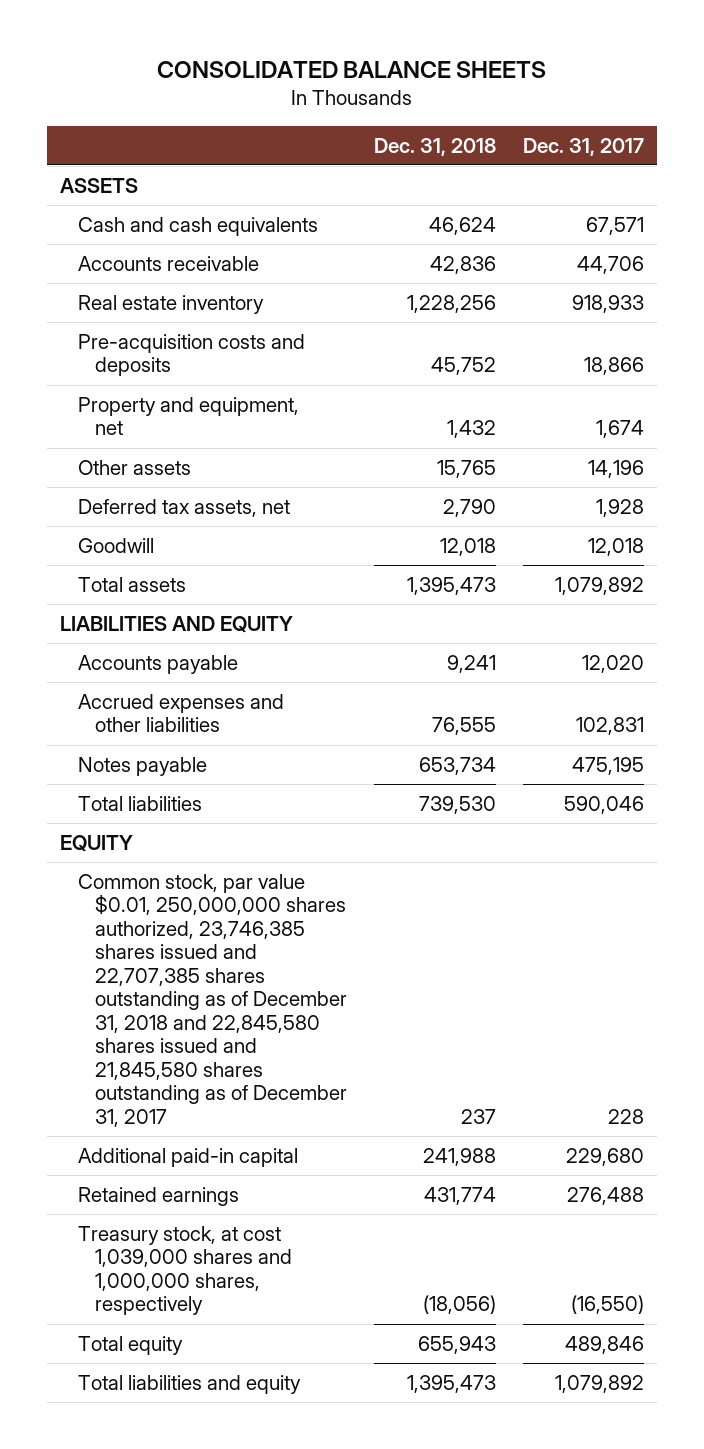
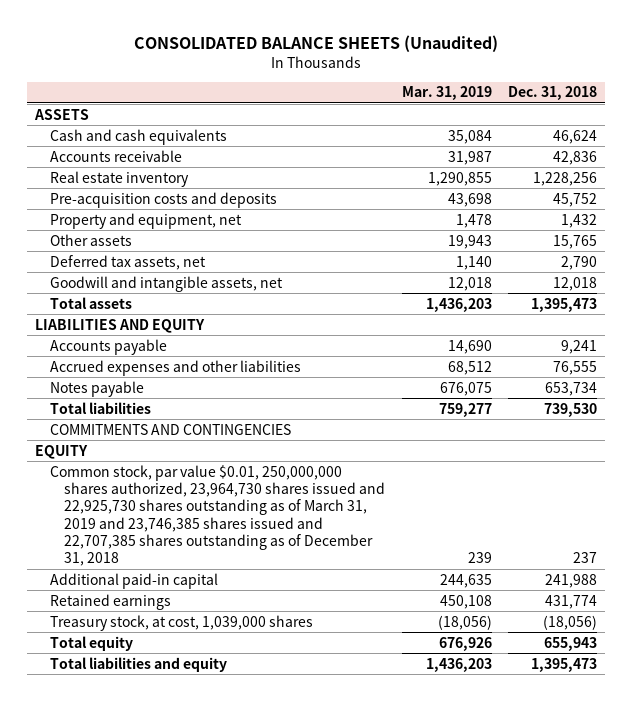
[157,61,547,79] CONSOLIDATED BALANCE SHEETS -> [134,34,499,52] CONSOLIDATED BALANCE SHEETS (Unaudited)
[522,137,644,156] Dec. 31, 2017 -> none
none -> [401,86,492,101] Mar. 31, 2019
[77,537,154,553] Goodwill -> [49,275,283,292] Goodwill and intangible assets, net
none -> [49,423,291,435] COMMITMENTS AND CONTINGENCIES
[77,873,348,1127] Common stock, par value $0.01, 250,000,000 shares authorized, 23,746,385 shares issued and 22,707,385 shares outstanding as of December 31, 2018 and 22,845,580 shares issued and 21,845,580 shares outstanding as of December 31, 2017 -> [49,464,386,567] Common stock, par value $0.01, 250,000,000 shares authorized, 23,964,730 shares issued and 22,925,730 shares outstanding as of March 31, 2019 and 23,746,385 shares issued and 22,707,385 shares outstanding as of December 31, 2018
[77,1225,293,1316] Treasury stock, at cost 1,039,000 shares and 1,000,000 shares, respectively -> [49,614,313,631] Treasury stock, at cost, 1,039,000 shares

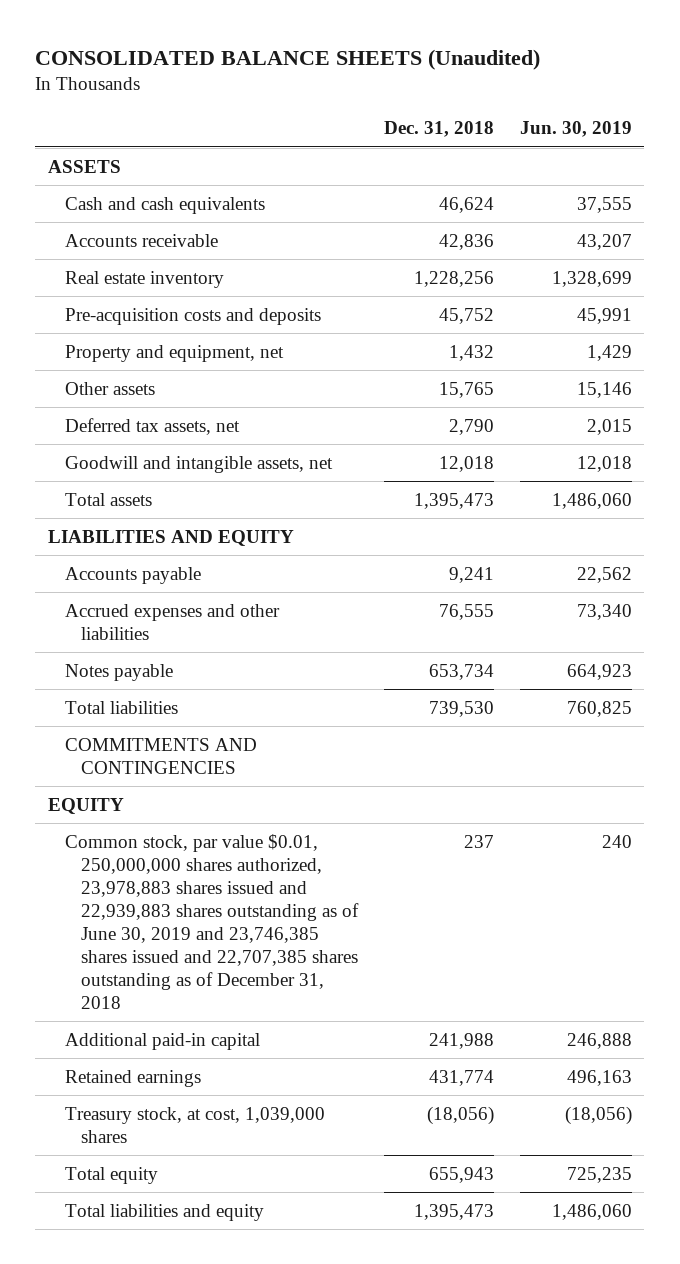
[401,86,492,101] Mar. 31, 2019 -> none
none -> [519,121,632,138] Jun. 30, 2019
[49,464,386,567] Common stock, par value $0.01, 250,000,000 shares authorized, 23,964,730 shares issued and 22,925,730 shares outstanding as of March 31, 2019 and 23,746,385 shares issued and 22,707,385 shares outstanding as of December 31, 2018 -> [64,833,360,1009] Common stock, par value $0.01, 250,000,000 shares authorized, 23,978,883 shares issued and 22,939,883 shares outstanding as of June 30, 2019 and 23,746,385 shares issued and 22,707,385 shares outstanding as of December 31, 2018

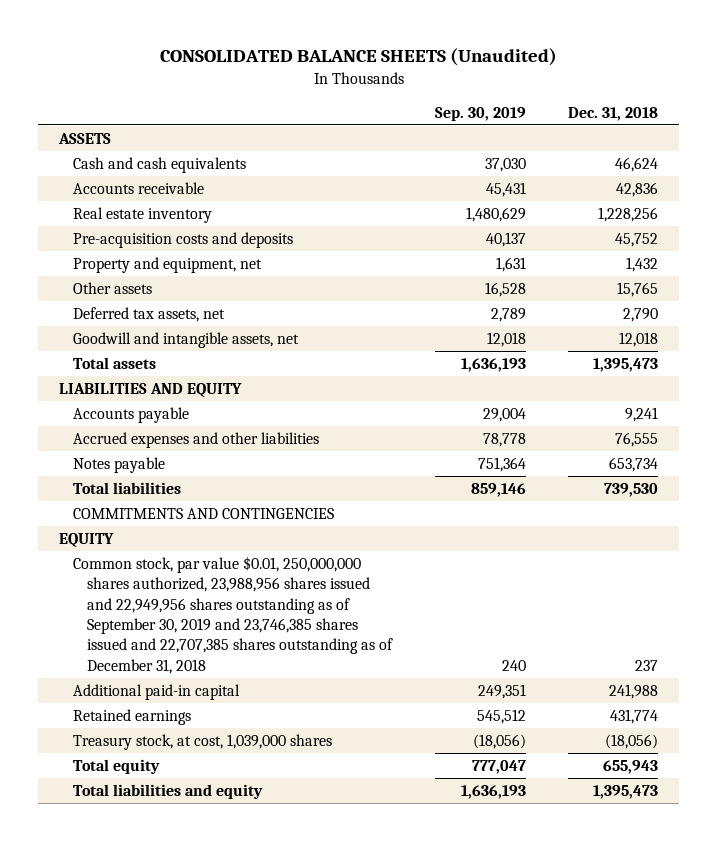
[519,121,632,138] Jun. 30, 2019 -> none
none -> [434,106,526,121] Sep. 30, 2019
[64,833,360,1009] Common stock, par value $0.01, 250,000,000 shares authorized, 23,978,883 shares issued and 22,939,883 shares outstanding as of June 30, 2019 and 23,746,385 shares issued and 22,707,385 shares outstanding as of December 31, 2018 -> [73,556,394,674] Common stock, par value $0.01, 250,000,000 shares authorized, 23,988,956 shares issued and 22,949,956 shares outstanding as of September 30, 2019 and 23,746,385 shares issued and 22,707,385 shares outstanding as of December 31, 2018

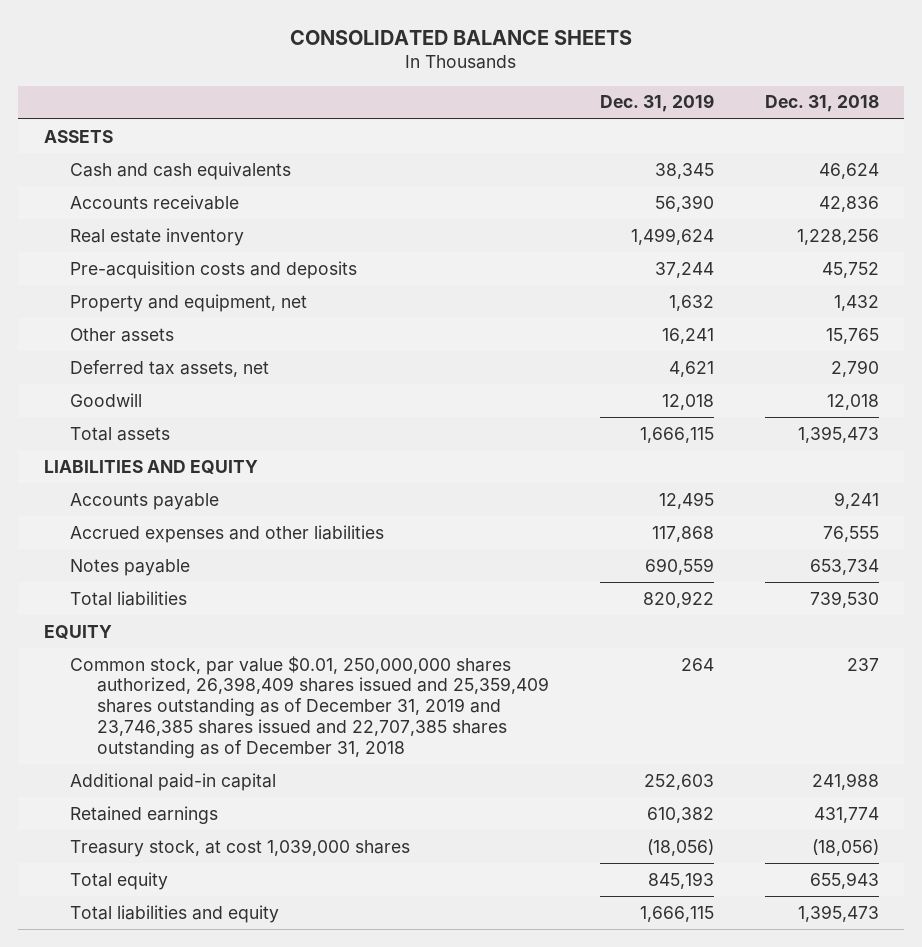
[159,48,557,67] CONSOLIDATED BALANCE SHEETS (Unaudited) -> [290,29,633,45] CONSOLIDATED BALANCE SHEETS
[434,106,526,121] Sep. 30, 2019 -> none
none -> [599,94,714,113] Dec. 31, 2019
[73,332,300,349] Goodwill and intangible assets, net -> [70,392,143,407] Goodwill
[73,508,335,520] COMMITMENTS AND CONTINGENCIES -> none
[73,556,394,674] Common stock, par value $0.01, 250,000,000 shares authorized, 23,988,956 shares issued and 22,949,956 shares outstanding as of September 30, 2019 and 23,746,385 shares issued and 22,707,385 shares outstanding as of December 31, 2018 -> [70,655,549,758] Common stock, par value $0.01, 250,000,000 shares authorized, 26,398,409 shares issued and 25,359,409 shares outstanding as of December 31, 2019 and 23,746,385 shares issued and 22,707,385 shares outstanding as of December 31, 2018
[73,734,333,751] Treasury stock, at cost, 1,039,000 shares -> [70,838,411,857] Treasury stock, at cost 1,039,000 shares

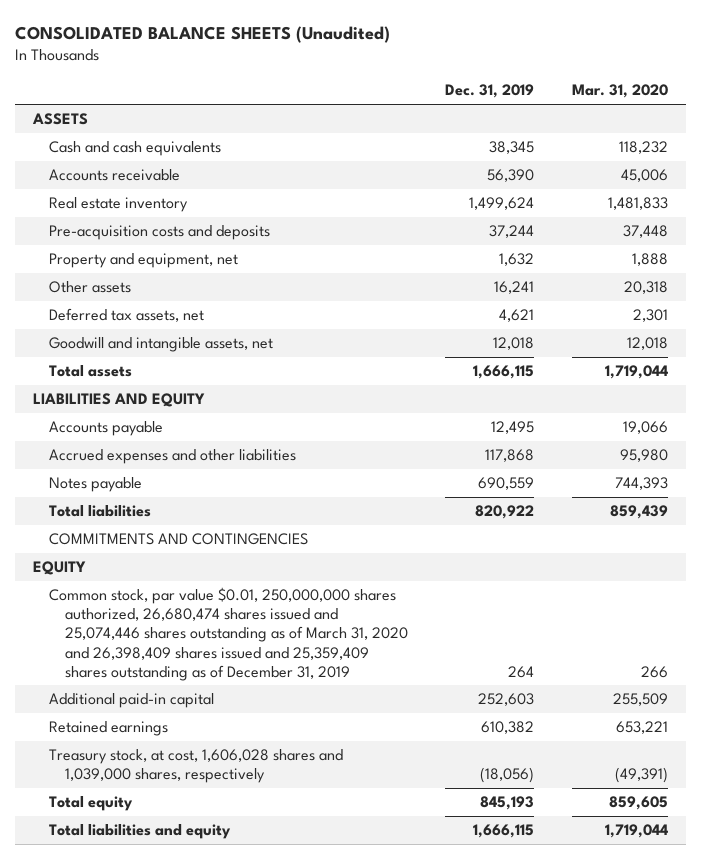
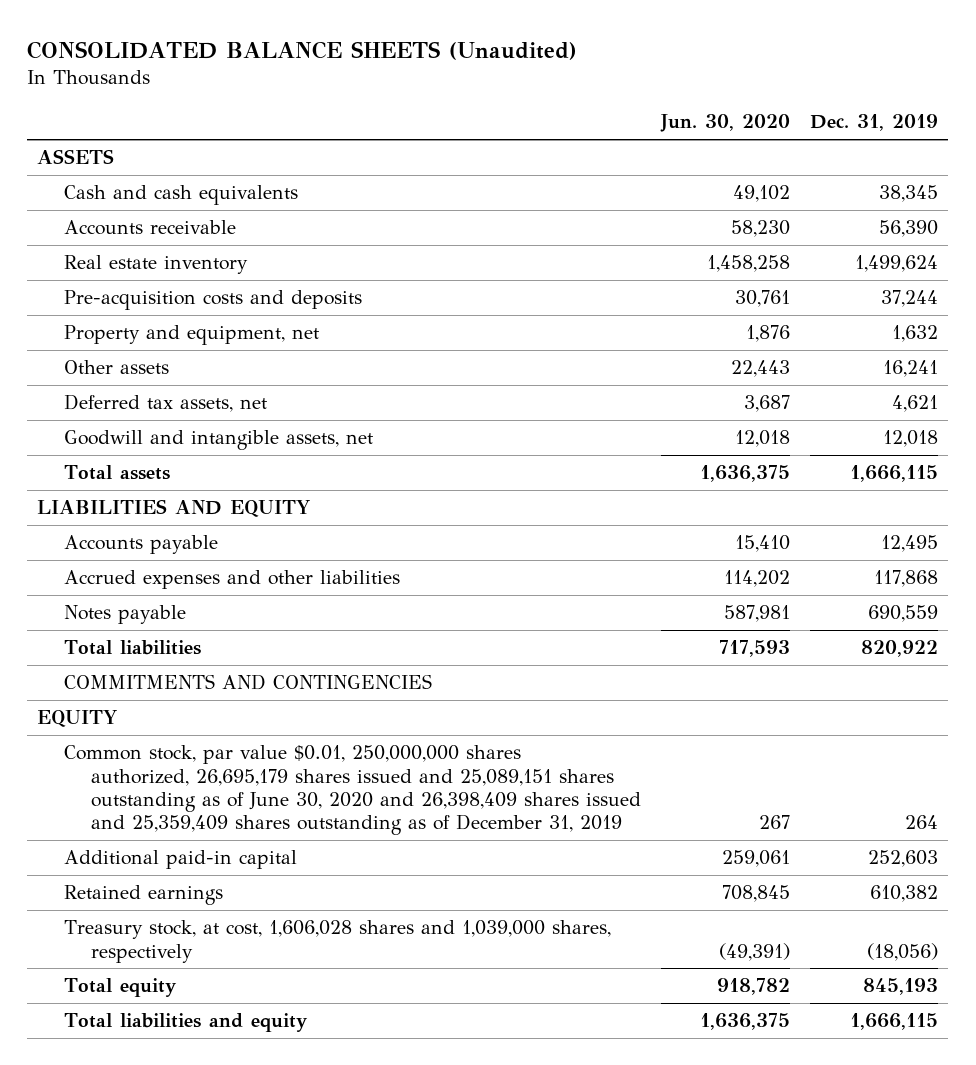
[571,84,668,99] Mar. 31, 2020 -> none
none -> [659,114,790,133] Jun. 30, 2020
[49,587,409,681] Common stock, par value $0.01, 250,000,000 shares authorized, 26,680,474 shares issued and 25,074,446 shares outstanding as of March 31, 2020 and 26,398,409 shares issued and 25,359,409 shares outstanding as of December 31, 2019 -> [63,745,641,836] Common stock, par value $0.01, 250,000,000 shares authorized, 26,695,179 shares issued and 25,089,151 shares outstanding as of June 30, 2020 and 26,398,409 shares issued and 25,359,409 shares outstanding as of December 31, 2019

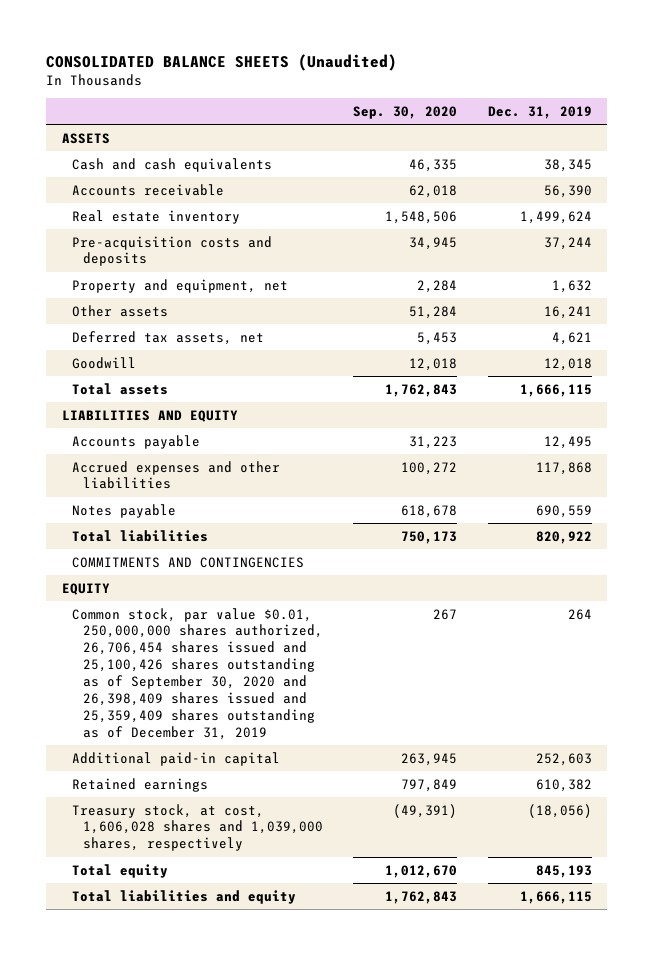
[659,114,790,133] Jun. 30, 2020 -> none
none -> [353,106,458,120] Sep. 30, 2020
[63,430,373,451] Goodwill and intangible assets, net -> [72,356,137,369] Goodwill
[63,745,641,836] Common stock, par value $0.01, 250,000,000 shares authorized, 26,695,179 shares issued and 25,089,151 shares outstanding as of June 30, 2020 and 26,398,409 shares issued and 25,359,409 shares outstanding as of December 31, 2019 -> [72,607,323,740] Common stock, par value $0.01, 250,000,000 shares authorized, 26,706,454 shares issued and 25,100,426 shares outstanding as of September 30, 2020 and 26,398,409 shares issued and 25,359,409 shares outstanding as of December 31, 2019

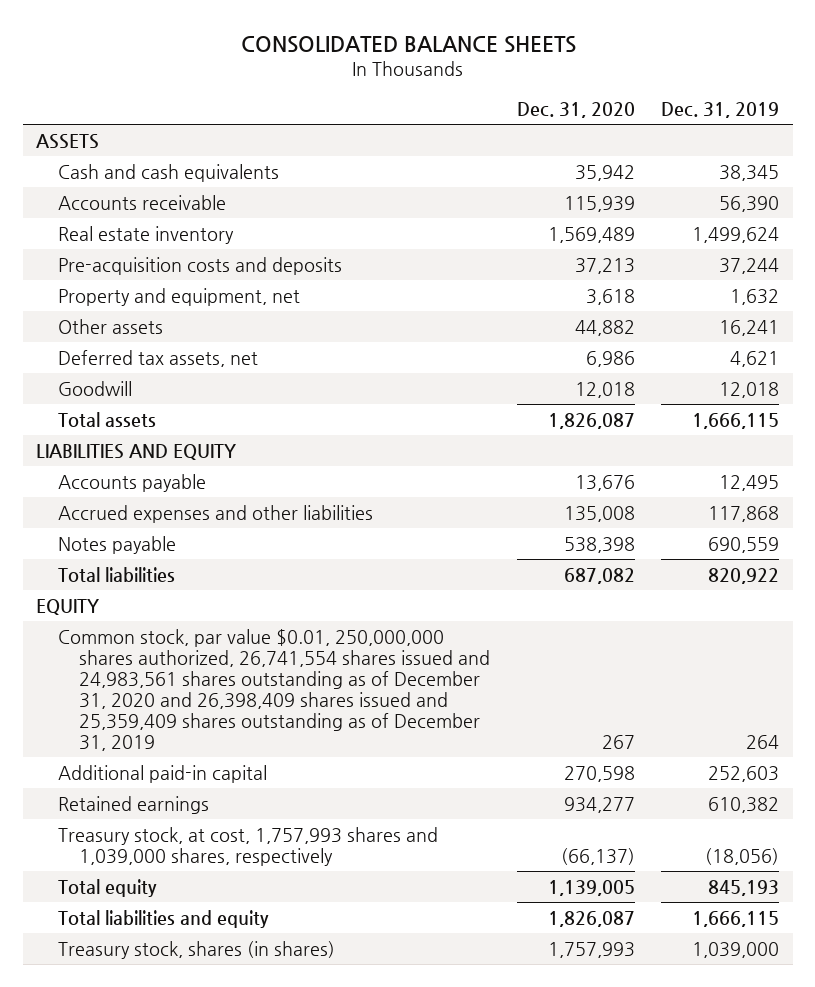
[46,54,398,72] CONSOLIDATED BALANCE SHEETS (Unaudited) -> [240,35,576,53] CONSOLIDATED BALANCE SHEETS
[353,106,458,120] Sep. 30, 2020 -> none
none -> [516,101,635,118] Dec. 31, 2020
[72,556,305,568] COMMITMENTS AND CONTINGENCIES -> none
[72,607,323,740] Common stock, par value $0.01, 250,000,000 shares authorized, 26,706,454 shares issued and 25,100,426 shares outstanding as of September 30, 2020 and 26,398,409 shares issued and 25,359,409 shares outstanding as of December 31, 2019 -> [57,628,491,751] Common stock, par value $0.01, 250,000,000 shares authorized, 26,741,554 shares issued and 24,983,561 shares outstanding as of December 31, 2020 and 26,398,409 shares issued and 25,359,409 shares outstanding as of December 31, 2019
[72,803,323,852] Treasury stock, at cost, 1,606,028 shares and 1,039,000 shares, respectively -> [57,826,438,866] Treasury stock, at cost, 1,757,993 shares and 1,039,000 shares, respectively
none -> [57,940,335,959] Treasury stock, shares (in shares)

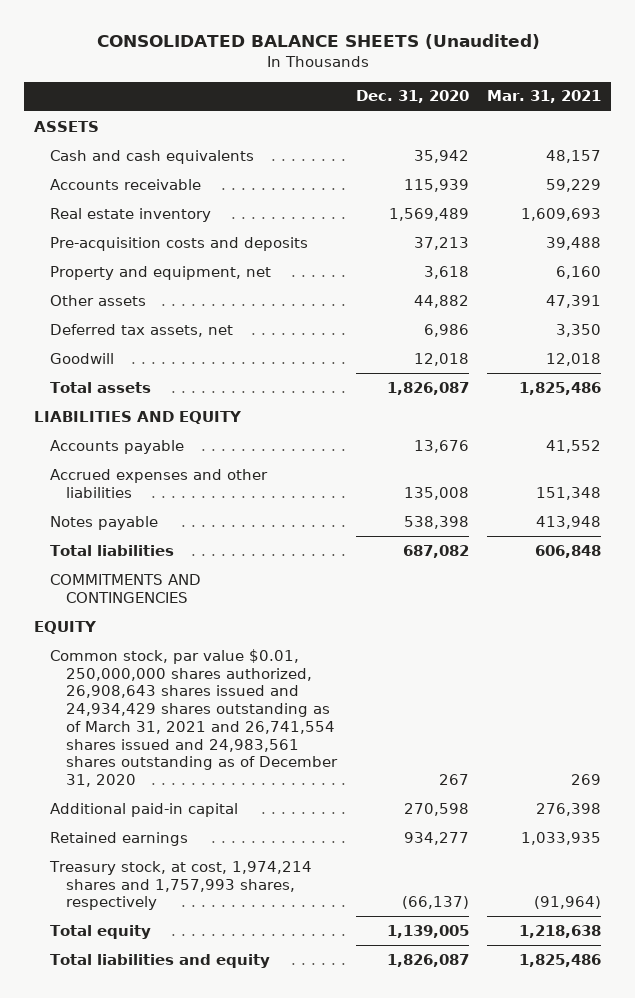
[240,35,576,53] CONSOLIDATED BALANCE SHEETS -> [96,34,540,50] CONSOLIDATED BALANCE SHEETS (Unaudited)
[661,101,780,118] Dec. 31, 2019 -> none
none -> [487,90,602,104] Mar. 31, 2021
none -> [49,573,201,603] COMMITMENTS AND CONTINGENCIES
[57,628,491,751] Common stock, par value $0.01, 250,000,000 shares authorized, 26,741,554 shares issued and 24,983,561 shares outstanding as of December 31, 2020 and 26,398,409 shares issued and 25,359,409 shares outstanding as of December 31, 2019 -> [49,648,338,788] Common stock, par value $0.01, 250,000,000 shares authorized, 26,908,643 shares issued and 24,934,429 shares outstanding as of March 31, 2021 and 26,741,554 shares issued and 24,983,561 shares outstanding as of December 31, 2020
[57,826,438,866] Treasury stock, at cost, 1,757,993 shares and 1,039,000 shares, respectively -> [48,860,312,911] Treasury stock, at cost, 1,974,214 shares and 1,757,993 shares, respectively
[57,940,335,959] Treasury stock, shares (in shares) -> none

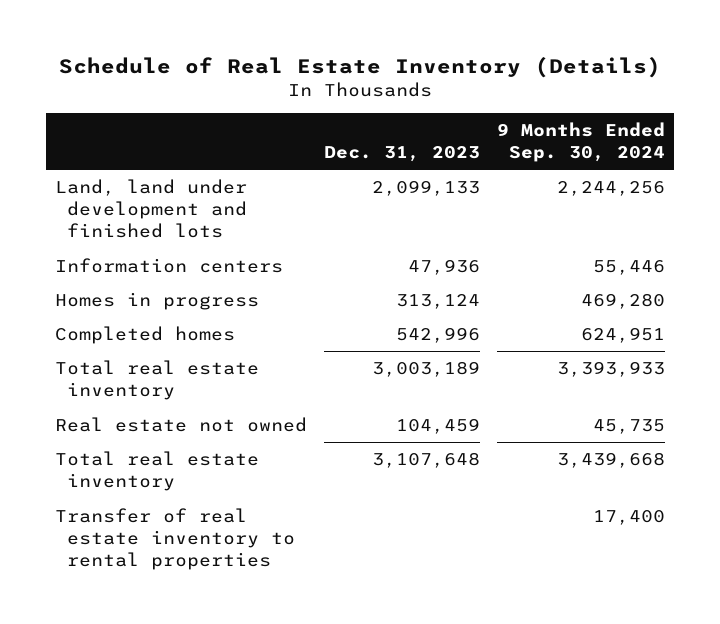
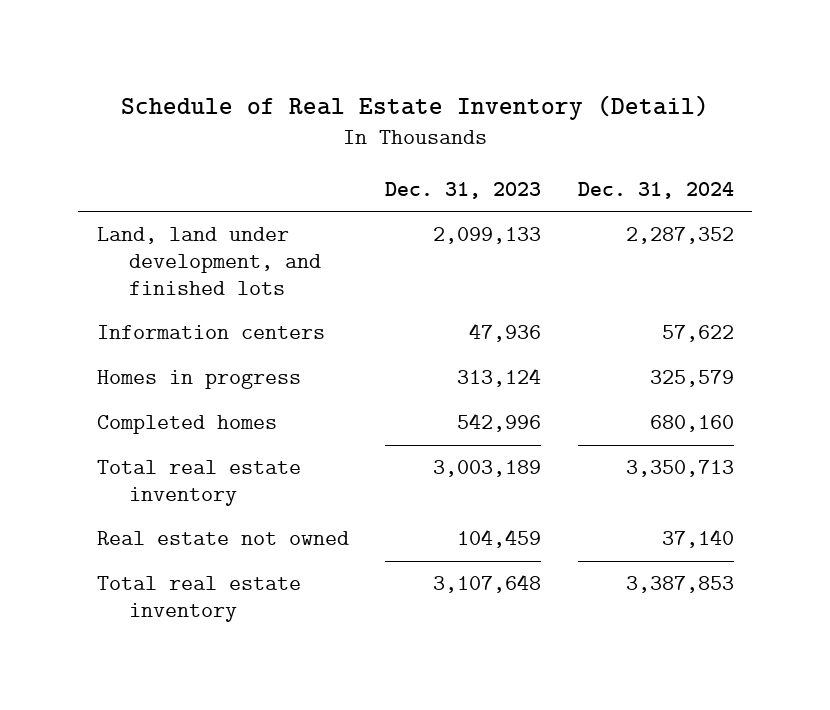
[59,56,662,78] Schedule of Real Estate Inventory (Details) -> [121,94,710,120] Schedule of Real Estate Inventory (Detail)
[497,121,666,162] 9 Months Ended Sep. 30, 2024 -> none
none -> [577,182,734,200] Dec. 31, 2024
[54,179,248,239] Land, land under development and finished lots -> [96,227,322,296] Land, land under development, and finished lots
[54,508,296,571] Transfer of real estate inventory to rental properties -> none

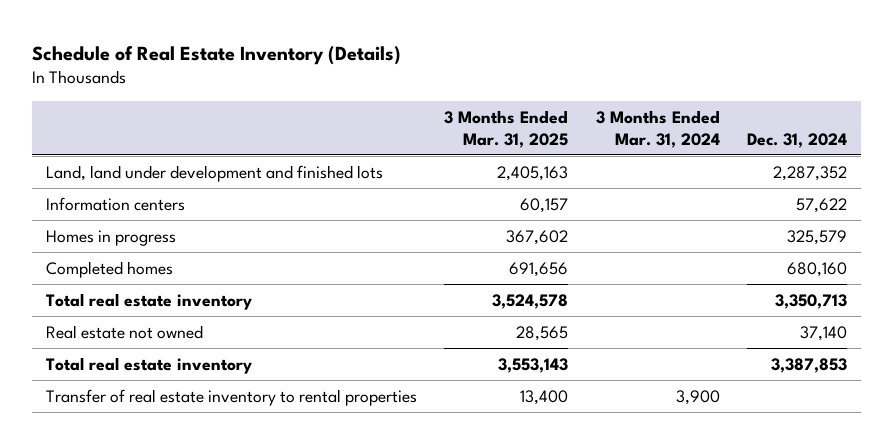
[121,94,710,120] Schedule of Real Estate Inventory (Detail) -> [32,45,402,65] Schedule of Real Estate Inventory (Details)
[385,182,542,200] Dec. 31, 2023 -> none
none -> [444,109,569,148] 3 Months Ended Mar. 31, 2025
none -> [595,109,720,148] 3 Months Ended Mar. 31, 2024
[96,227,322,296] Land, land under development, and finished lots -> [46,164,384,182] Land, land under development and finished lots
none -> [46,388,418,406] Transfer of real estate inventory to rental properties

